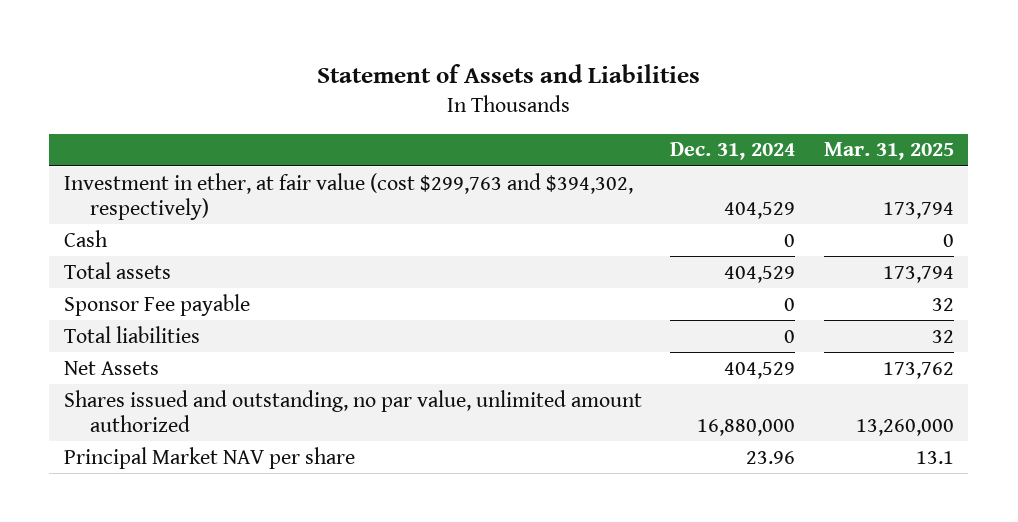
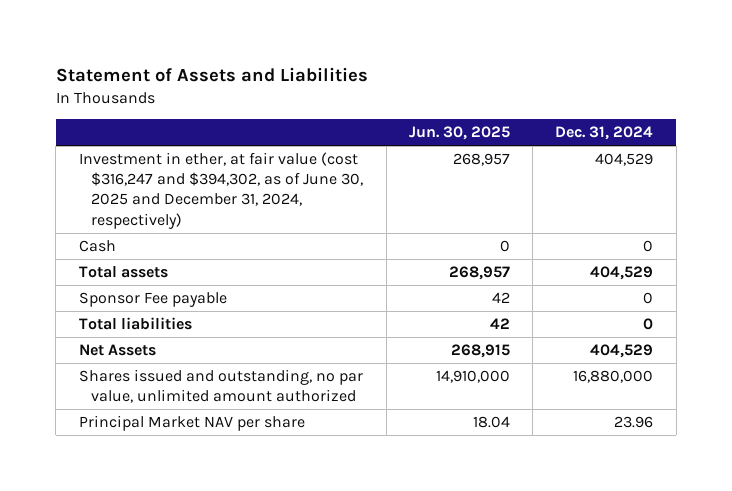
[824,142,955,161] Mar. 31, 2025 -> none
none -> [408,126,510,141] Jun. 30, 2025
[63,172,633,221] Investment in ether, at fair value (cost $299,763 and $394,302, respectively) -> [78,152,364,229] Investment in ether, at fair value (cost $316,247 and $394,302, as of June 30, 2025 and December 31, 2024, respectively)

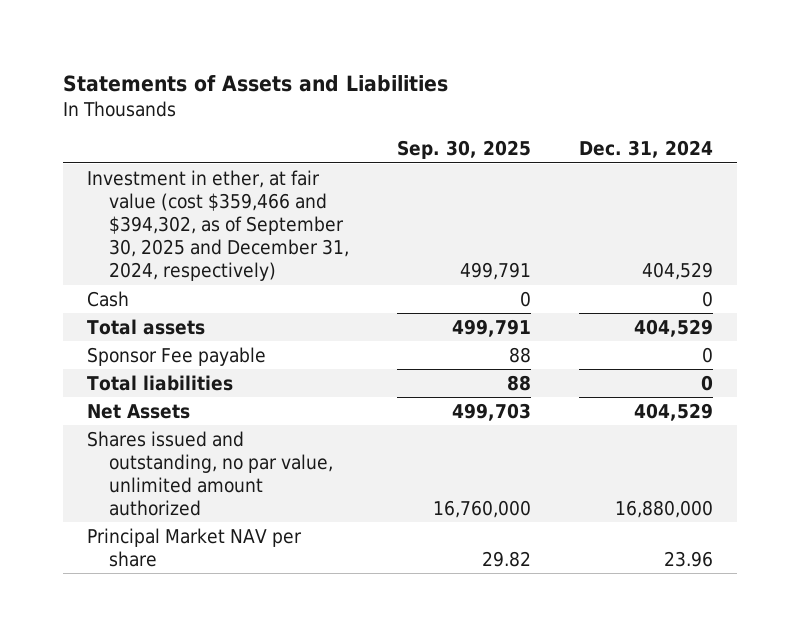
[55,67,368,83] Statement of Assets and Liabilities -> [62,75,448,93] Statements of Assets and Liabilities
[408,126,510,141] Jun. 30, 2025 -> none
none -> [396,140,531,160] Sep. 30, 2025
[78,152,364,229] Investment in ether, at fair value (cost $316,247 and $394,302, as of June 30, 2025 and December 31, 2024, respectively) -> [86,169,350,282] Investment in ether, at fair value (cost $359,466 and $394,302, as of September 30, 2025 and December 31, 2024, respectively)

